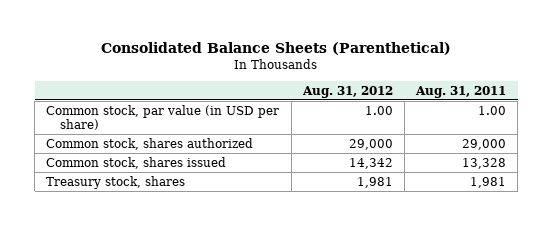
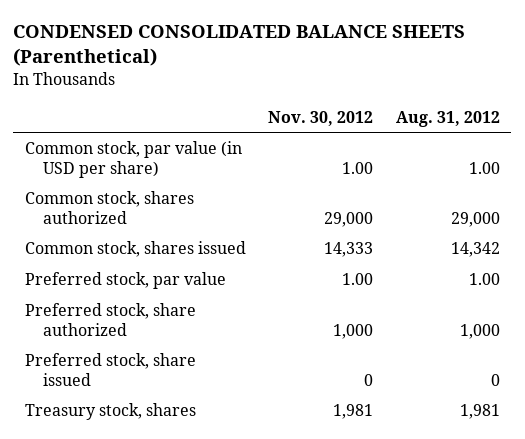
[101,42,452,56] Consolidated Balance Sheets (Parenthetical) -> [13,25,466,67] CONDENSED CONSOLIDATED BALANCE SHEETS (Parenthetical)
[415,85,507,98] Aug. 31, 2011 -> none
none -> [268,110,374,126] Nov. 30, 2012
none -> [24,272,226,290] Preferred stock, par value
none -> [24,303,196,336] Preferred stock, share authorized
none -> [24,353,196,386] Preferred stock, share issued

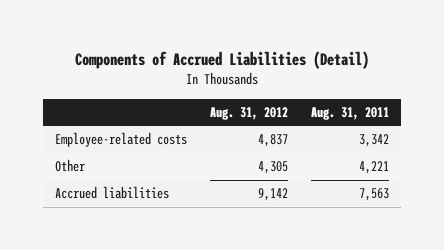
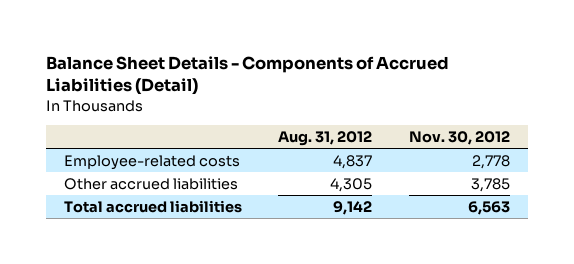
[75,51,370,70] Components of Accrued Liabilities (Detail) -> [46,55,450,96] Balance Sheet Details - Components of Accrued Liabilities (Detail)
[311,106,390,120] Aug. 31, 2011 -> none
none -> [408,131,510,146] Nov. 30, 2012
[54,159,85,173] Other -> [64,177,239,190] Other accrued liabilities
[54,186,169,200] Accrued liabilities -> [64,199,243,213] Total accrued liabilities

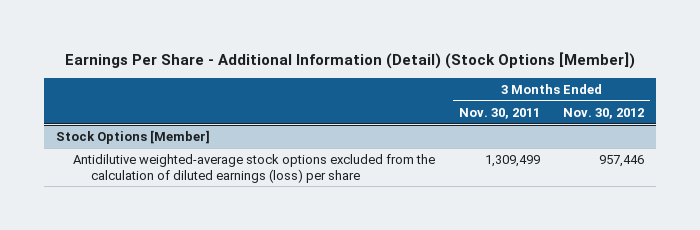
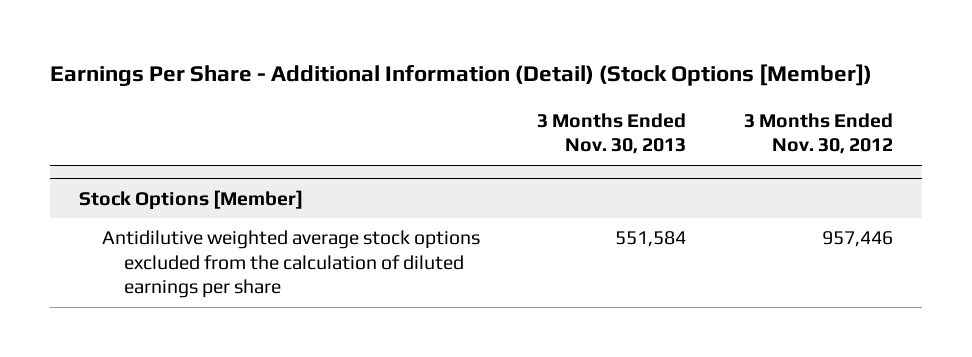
[458,108,540,120] Nov. 30, 2011 -> none
none -> [537,113,687,155] 3 Months Ended Nov. 30, 2013
[73,154,436,183] Antidilutive weighted-average stock options excluded from the calculation of diluted earnings (loss) per share -> [101,230,480,299] Antidilutive weighted average stock options excluded from the calculation of diluted earnings per share

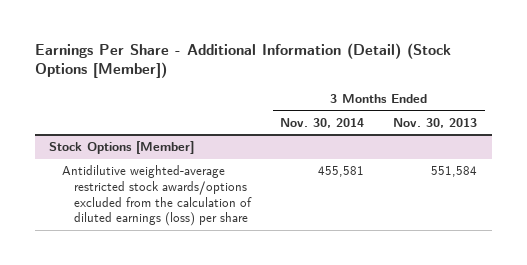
[744,113,894,155] 3 Months Ended Nov. 30, 2012 -> none
none -> [280,117,365,128] Nov. 30, 2014
[101,230,480,299] Antidilutive weighted average stock options excluded from the calculation of diluted earnings per share -> [61,165,253,227] Antidilutive weighted-average restricted stock awards/options excluded from the calculation of diluted earnings (loss) per share

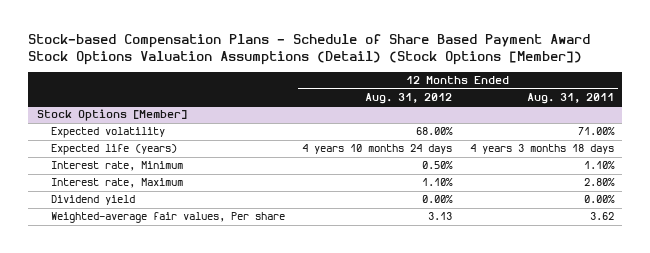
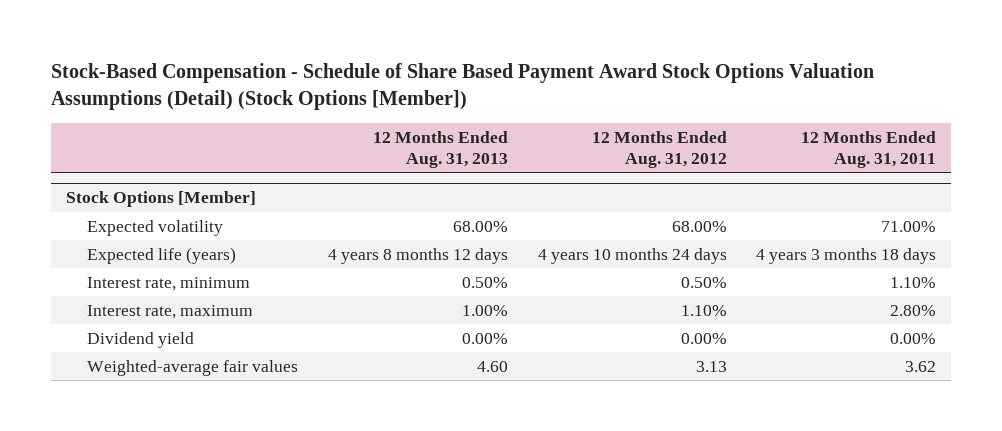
[27,34,590,66] Stock-based Compensation Plans - Schedule of Share Based Payment Award Stock Options Valuation Assumptions (Detail) (Stock Options [Member]) -> [50,63,874,111] Stock-Based Compensation - Schedule of Share Based Payment Award Stock Options Valuation Assumptions (Detail) (Stock Options [Member])
none -> [372,130,508,169] 12 Months Ended Aug. 31, 2013
[50,161,183,172] Interest rate, Minimum -> [87,276,251,291] Interest rate, minimum
[50,178,183,189] Interest rate, Maximum -> [87,304,254,319] Interest rate, maximum
[50,212,285,224] Weighted-average fair values, Per share -> [87,359,299,376] Weighted-average fair values

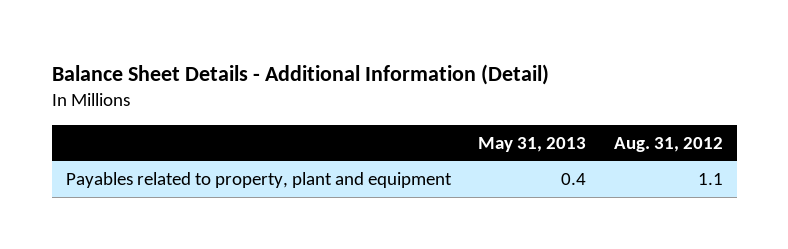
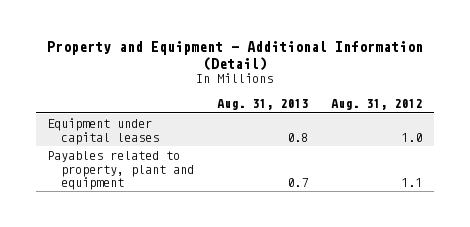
[51,63,549,85] Balance Sheet Details - Additional Information (Detail) -> [46,41,423,71] Property and Equipment - Additional Information (Detail)
[478,136,587,152] May 31, 2013 -> none
none -> [216,99,308,111] Aug. 31, 2013
none -> [47,118,159,145] Equipment under capital leases

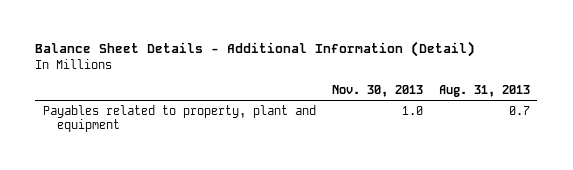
[46,41,423,71] Property and Equipment - Additional Information (Detail) -> [35,41,476,58] Balance Sheet Details - Additional Information (Detail)
[331,99,423,111] Aug. 31, 2012 -> none
none -> [331,85,423,98] Nov. 30, 2013
[47,118,159,145] Equipment under capital leases -> none

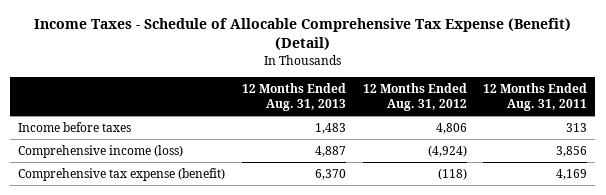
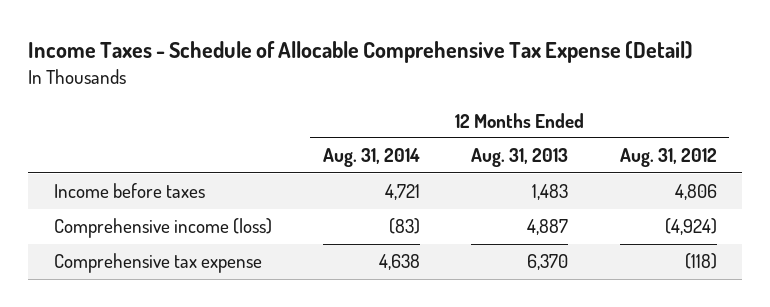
[33,18,571,51] Income Taxes - Schedule of Allocable Comprehensive Tax Expense (Benefit) (Detail) -> [28,40,694,63] Income Taxes - Schedule of Allocable Comprehensive Tax Expense (Detail)
[483,82,588,112] 12 Months Ended Aug. 31, 2011 -> none
none -> [323,148,421,168] Aug. 31, 2014
[18,167,226,181] Comprehensive tax expense (benefit) -> [53,253,262,274] Comprehensive tax expense

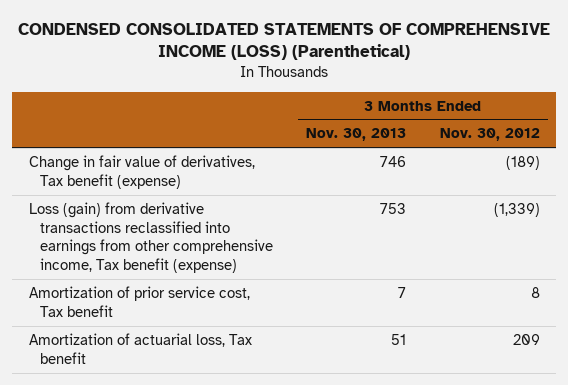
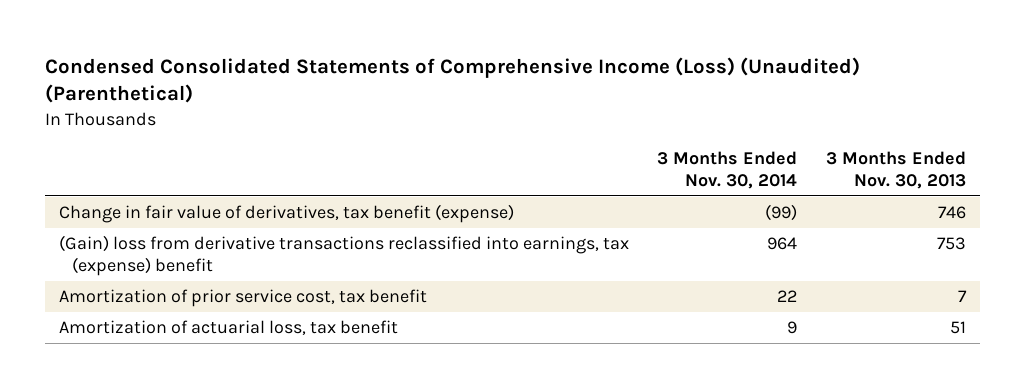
[18,22,551,61] CONDENSED CONSOLIDATED STATEMENTS OF COMPREHENSIVE INCOME (LOSS) (Parenthetical) -> [44,56,860,104] Condensed Consolidated Statements of Comprehensive Income (Loss) (Unaudited) (Parenthetical)
[439,128,540,142] Nov. 30, 2012 -> none
none -> [657,150,798,189] 3 Months Ended Nov. 30, 2014
[28,154,255,189] Change in fair value of derivatives, Tax benefit (expense) -> [58,204,514,224] Change in fair value of derivatives, tax benefit (expense)
[28,201,273,273] Loss (gain) from derivative transactions reclassified into earnings from other comprehensive income, Tax benefit (expense) -> [58,235,629,277] (Gain) loss from derivative transactions reclassified into earnings, tax (expense) benefit
[28,285,250,317] Amortization of prior service cost, Tax benefit -> [58,289,427,308] Amortization of prior service cost, tax benefit
[28,332,252,364] Amortization of actuarial loss, Tax benefit -> [58,320,398,336] Amortization of actuarial loss, tax benefit

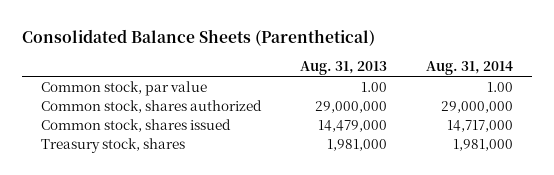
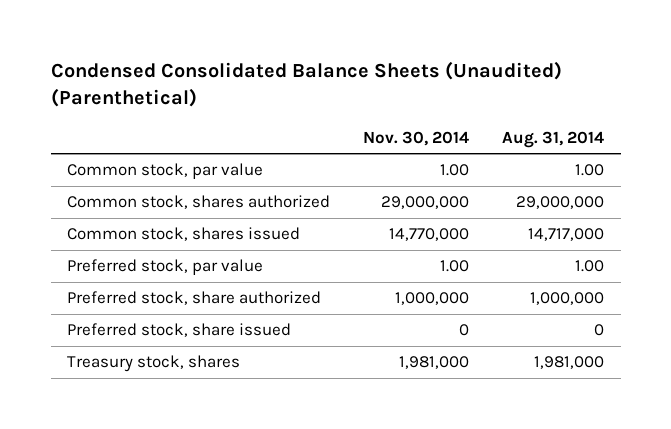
[22,29,376,47] Consolidated Balance Sheets (Parenthetical) -> [50,61,562,107] Condensed Consolidated Balance Sheets (Unaudited) (Parenthetical)
[300,61,388,76] Aug. 31, 2013 -> none
none -> [363,130,470,146] Nov. 30, 2014
none -> [67,259,264,276] Preferred stock, par value
none -> [67,291,322,306] Preferred stock, share authorized
none -> [67,323,292,338] Preferred stock, share issued

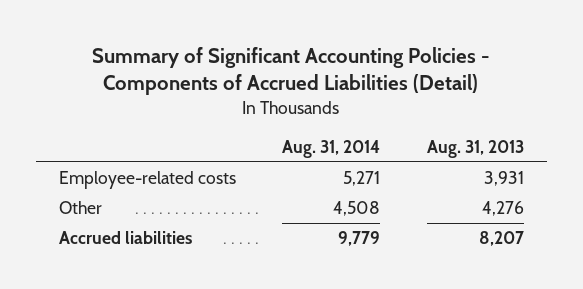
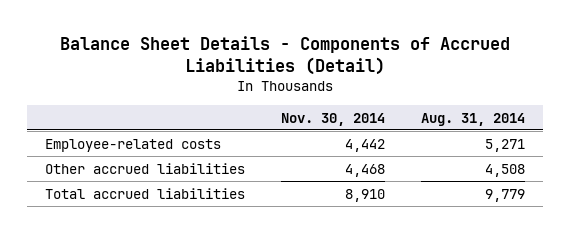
[92,46,491,96] Summary of Significant Accounting Policies - Components of Accrued Liabilities (Detail) -> [60,35,511,75] Balance Sheet Details - Components of Accrued Liabilities (Detail)
[427,139,525,158] Aug. 31, 2013 -> none
none -> [281,112,386,126] Nov. 30, 2014
[58,201,102,215] Other -> [45,162,246,174] Other accrued liabilities
[58,231,192,245] Accrued liabilities -> [45,187,246,199] Total accrued liabilities

